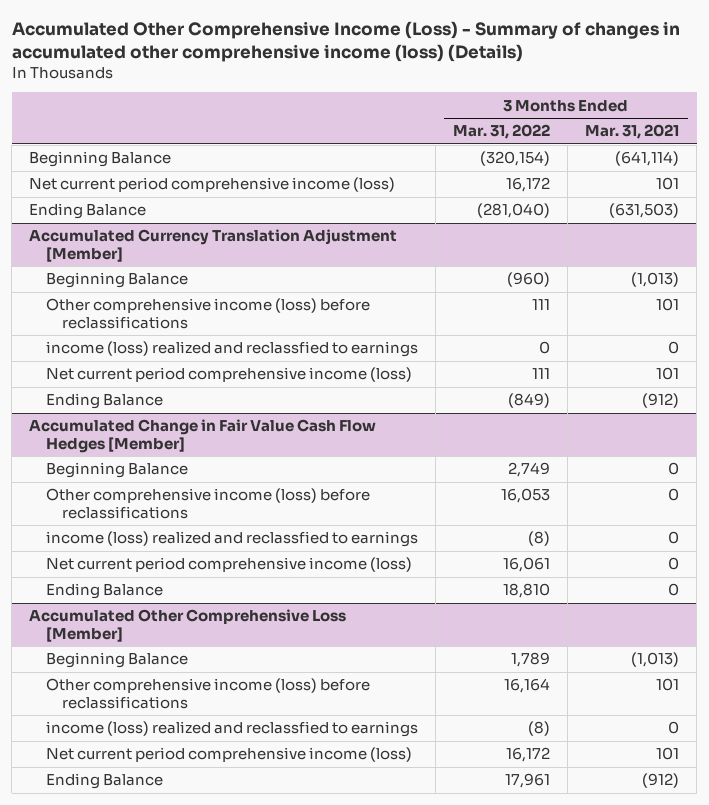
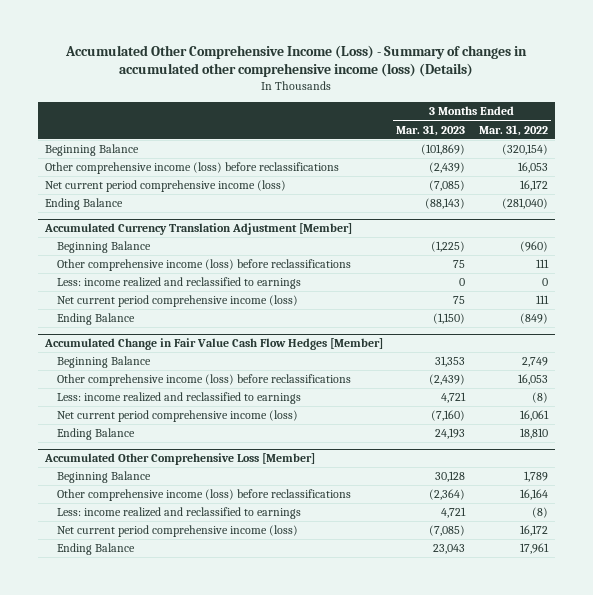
[585,124,680,140] Mar. 31, 2021 -> none
none -> [396,124,466,136] Mar. 31, 2023
none -> [44,162,339,175] Other comprehensive income (loss) before reclassifications
[45,341,418,358] income (loss) realized and reclassfied to earnings -> [57,277,302,290] Less: income realized and reclassified to earnings
[45,531,418,548] income (loss) realized and reclassfied to earnings -> [57,392,302,405] Less: income realized and reclassified to earnings
[45,721,418,738] income (loss) realized and reclassfied to earnings -> [57,507,302,520] Less: income realized and reclassified to earnings

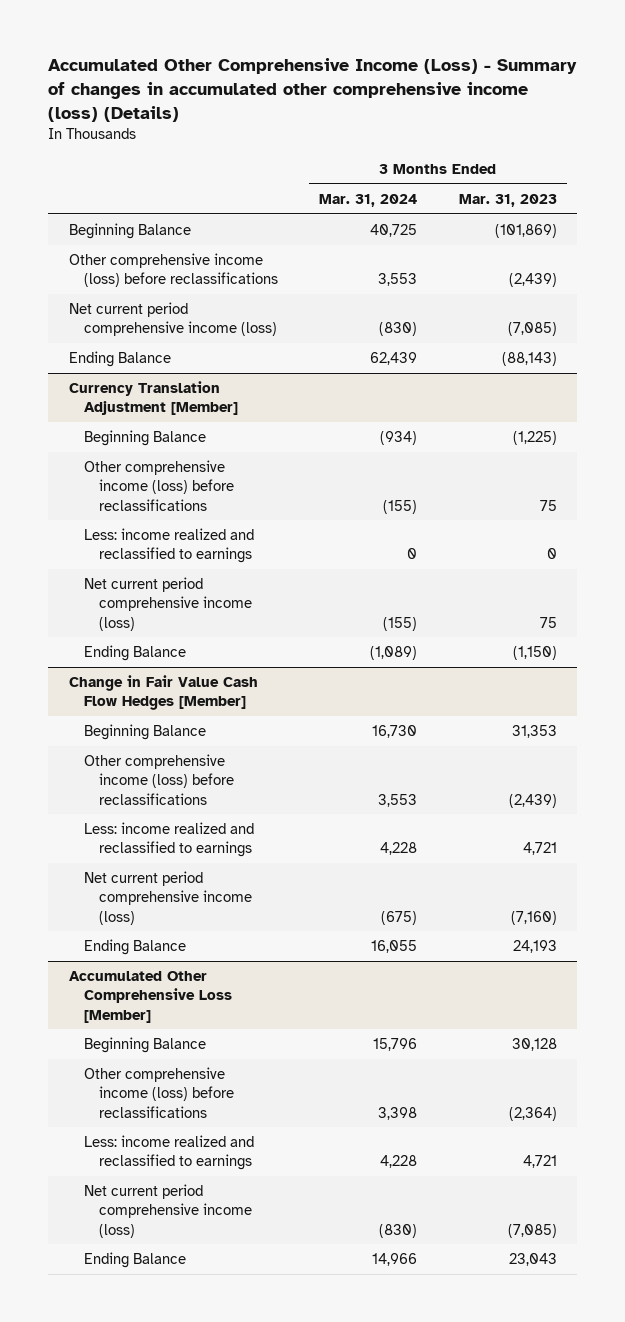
[478,124,548,136] Mar. 31, 2022 -> none
none -> [319,194,418,208] Mar. 31, 2024
[43,223,352,236] Accumulated Currency Translation Adjustment [Member] -> [68,381,238,416] Currency Translation Adjustment [Member]
[43,338,383,351] Accumulated Change in Fair Value Cash Flow Hedges [Member] -> [68,675,258,711] Change in Fair Value Cash Flow Hedges [Member]

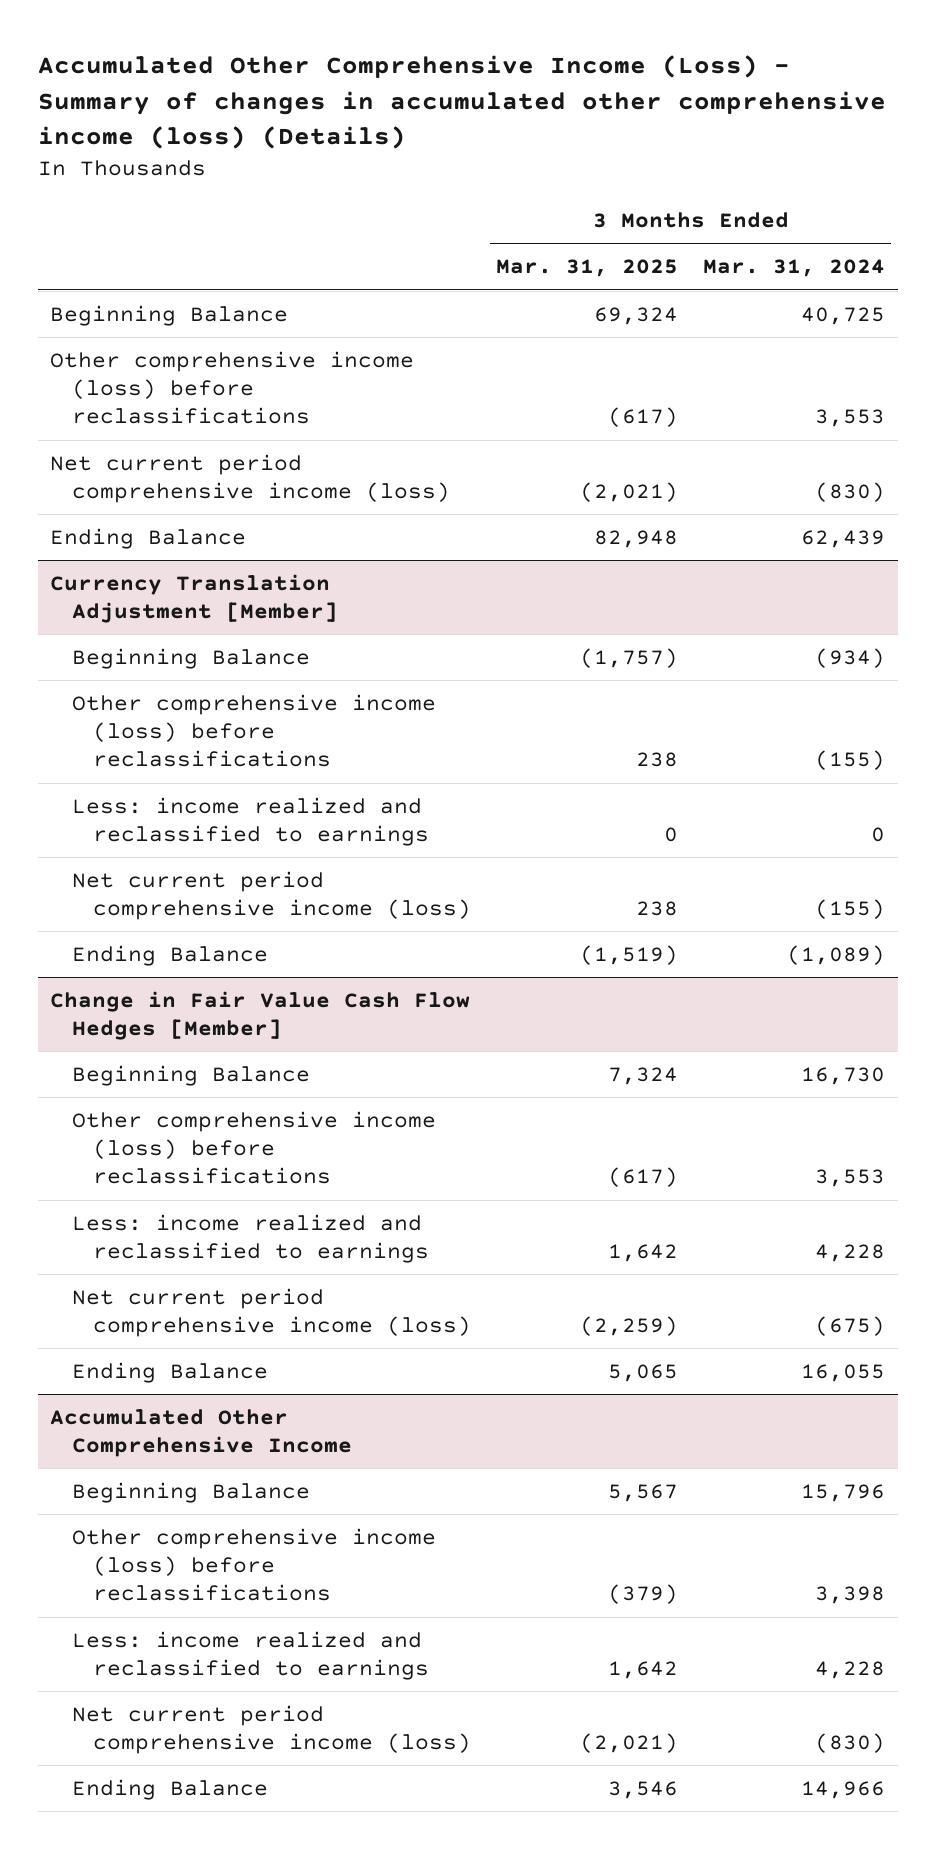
[458,194,557,208] Mar. 31, 2023 -> none
none -> [496,259,679,278] Mar. 31, 2025
[68,971,232,1023] Accumulated Other Comprehensive Loss [Member] -> [50,1408,352,1458] Accumulated Other Comprehensive Income

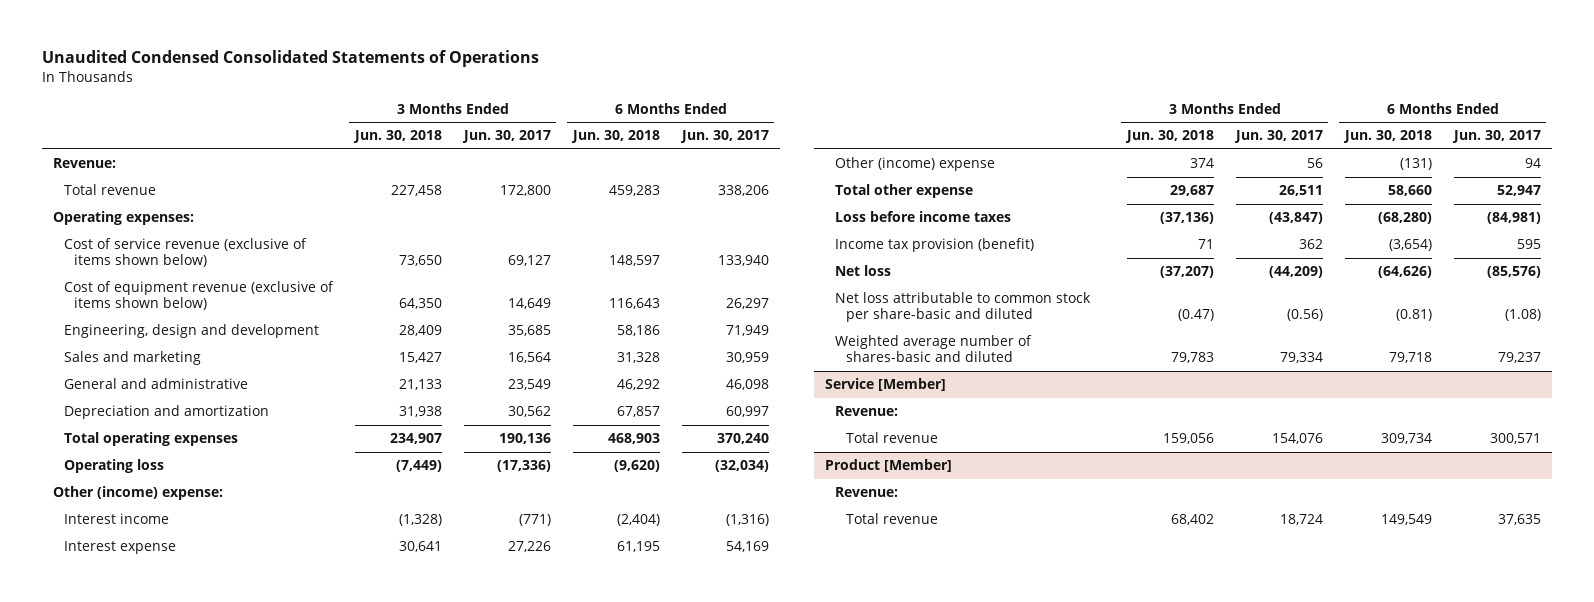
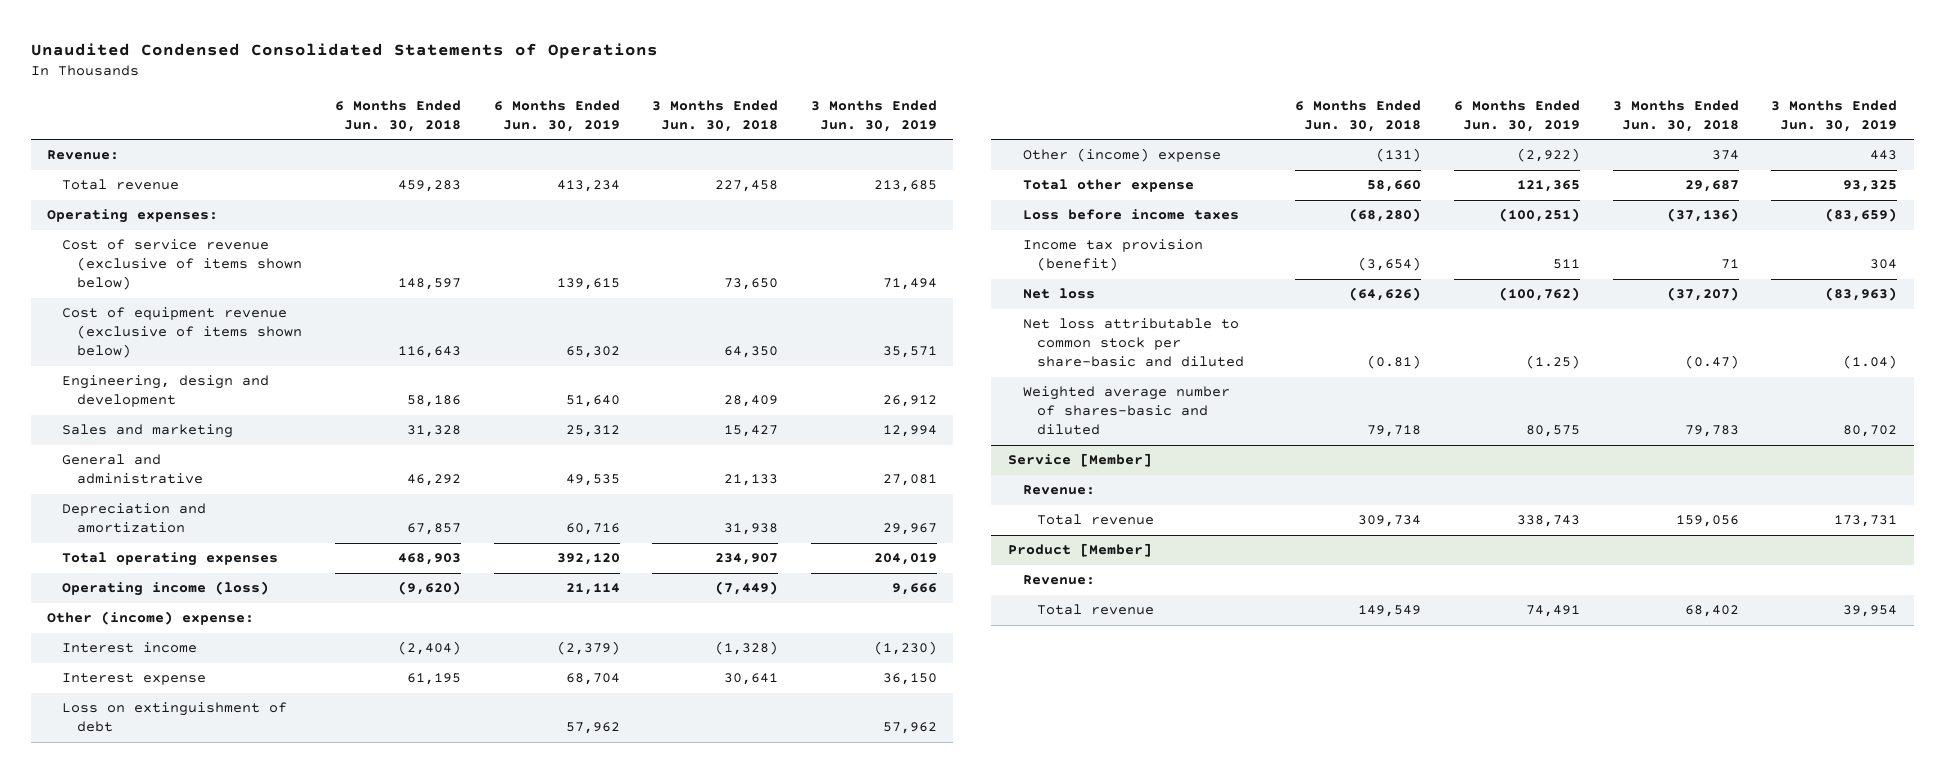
[461,130,551,144] Jun. 30, 2017 -> none
[679,130,769,144] Jun. 30, 2017 -> none
none -> [493,99,620,132] 6 Months Ended Jun. 30, 2019
none -> [811,99,938,132] 3 Months Ended Jun. 30, 2019
[63,459,164,474] Operating loss -> [62,581,270,597] Operating income (loss)
none -> [62,702,288,733] Loss on extinguishment of debt

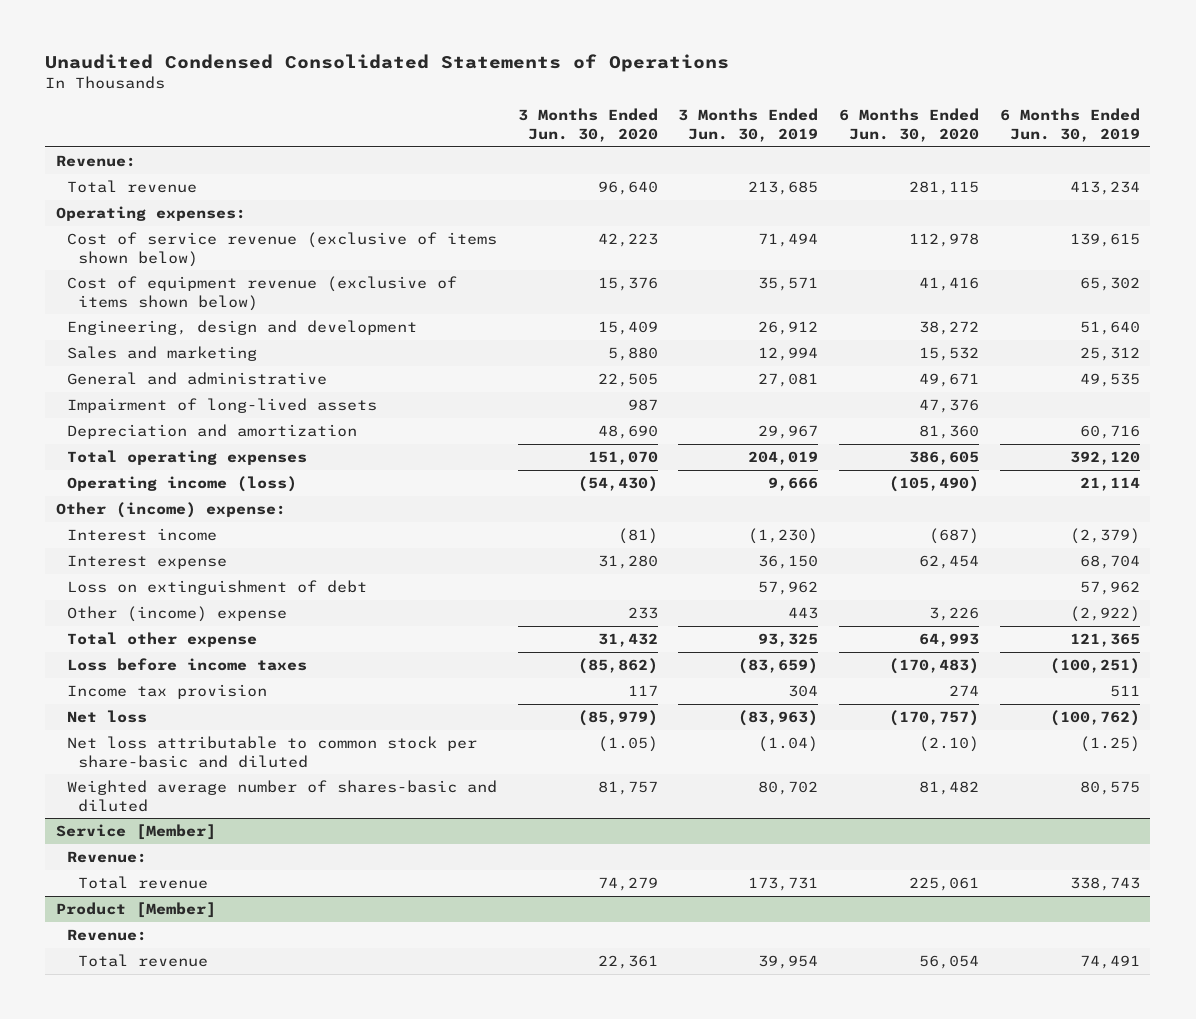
[334,99,461,132] 6 Months Ended Jun. 30, 2018 -> none
[652,99,779,132] 3 Months Ended Jun. 30, 2018 -> none
none -> [517,108,658,142] 3 Months Ended Jun. 30, 2020
none -> [839,108,980,142] 6 Months Ended Jun. 30, 2020
none -> [67,398,378,414] Impairment of long-lived assets
[1022,239,1203,272] Income tax provision (benefit) -> [67,684,268,700] Income tax provision

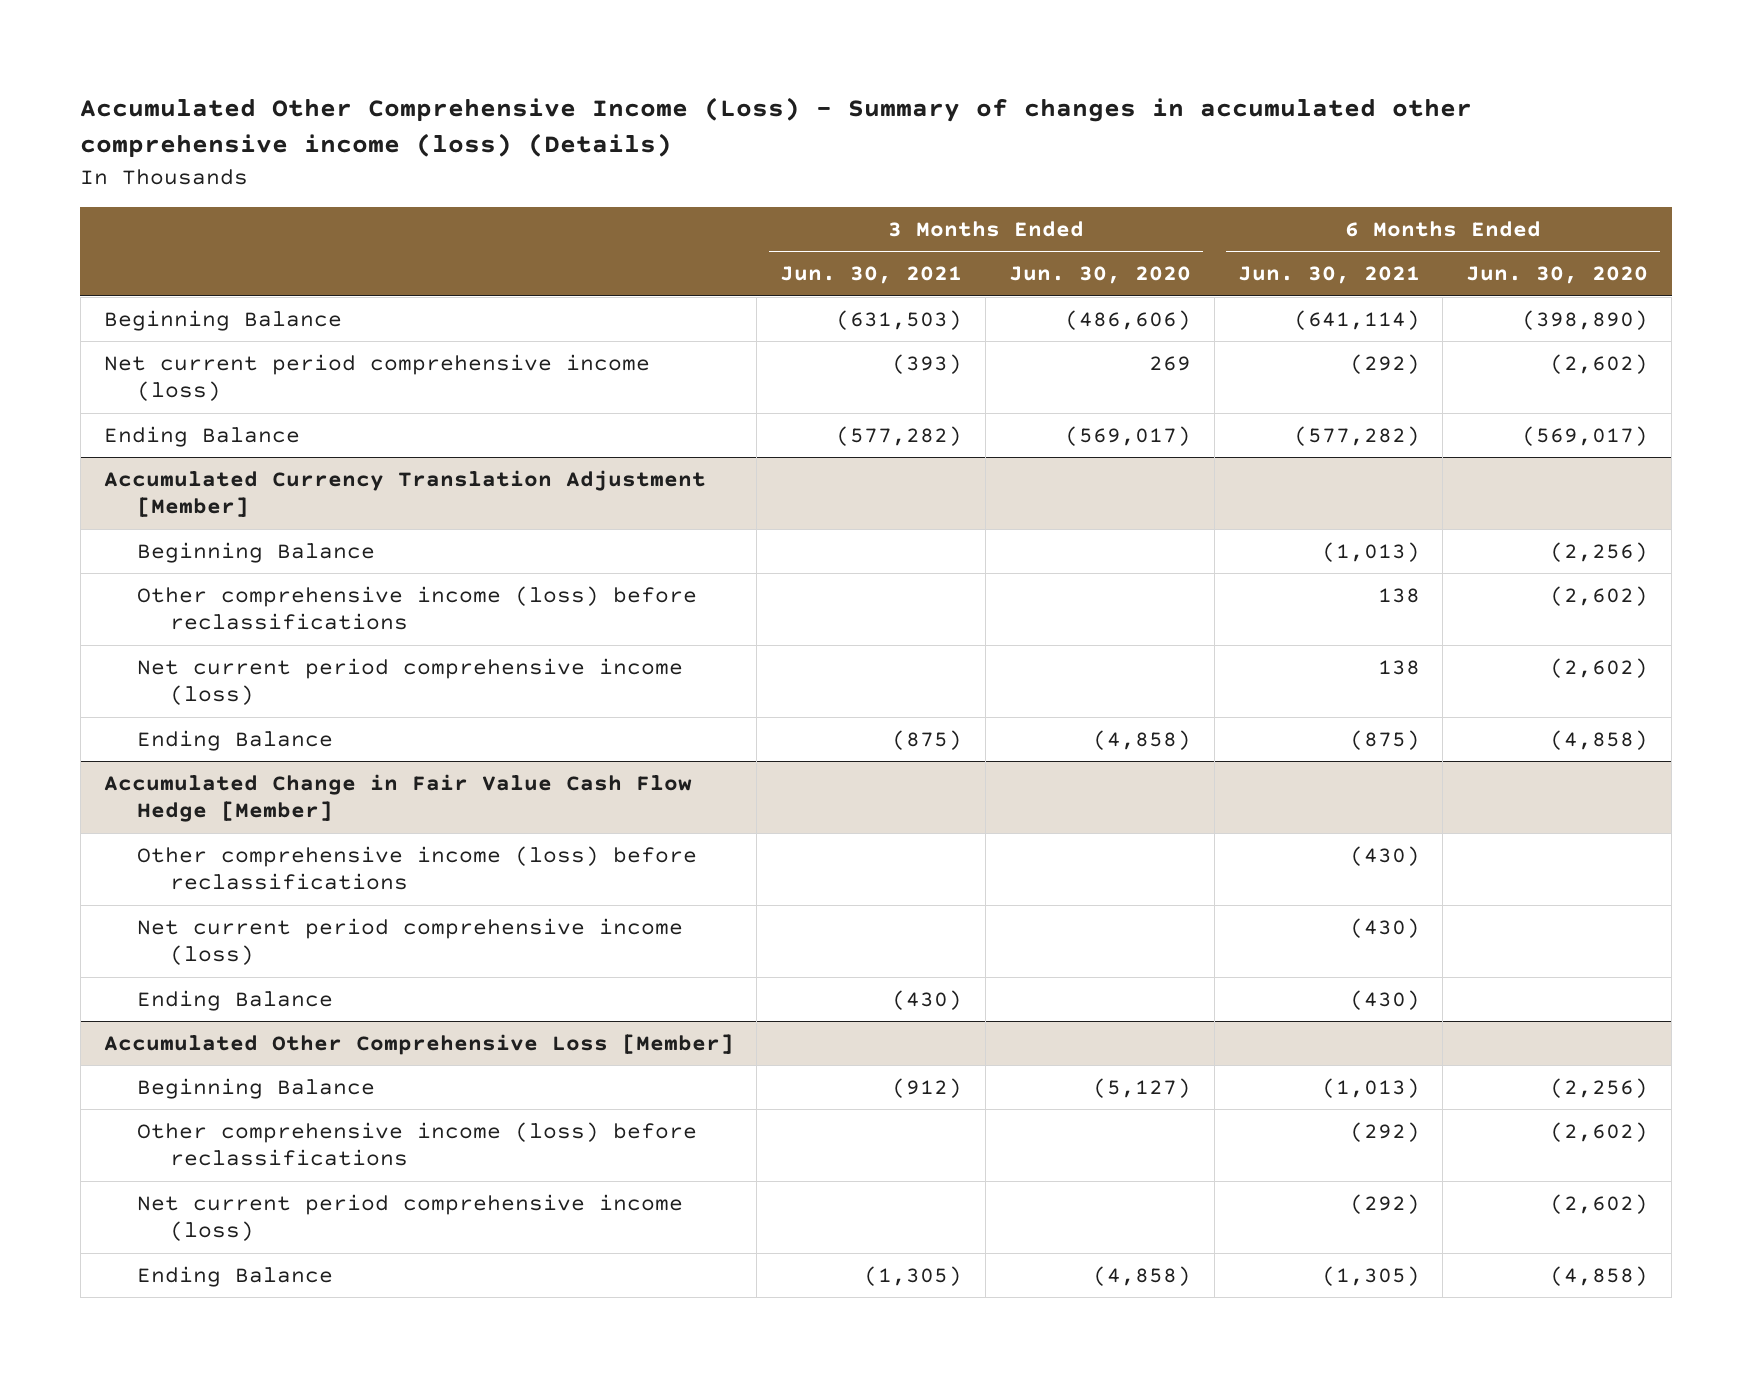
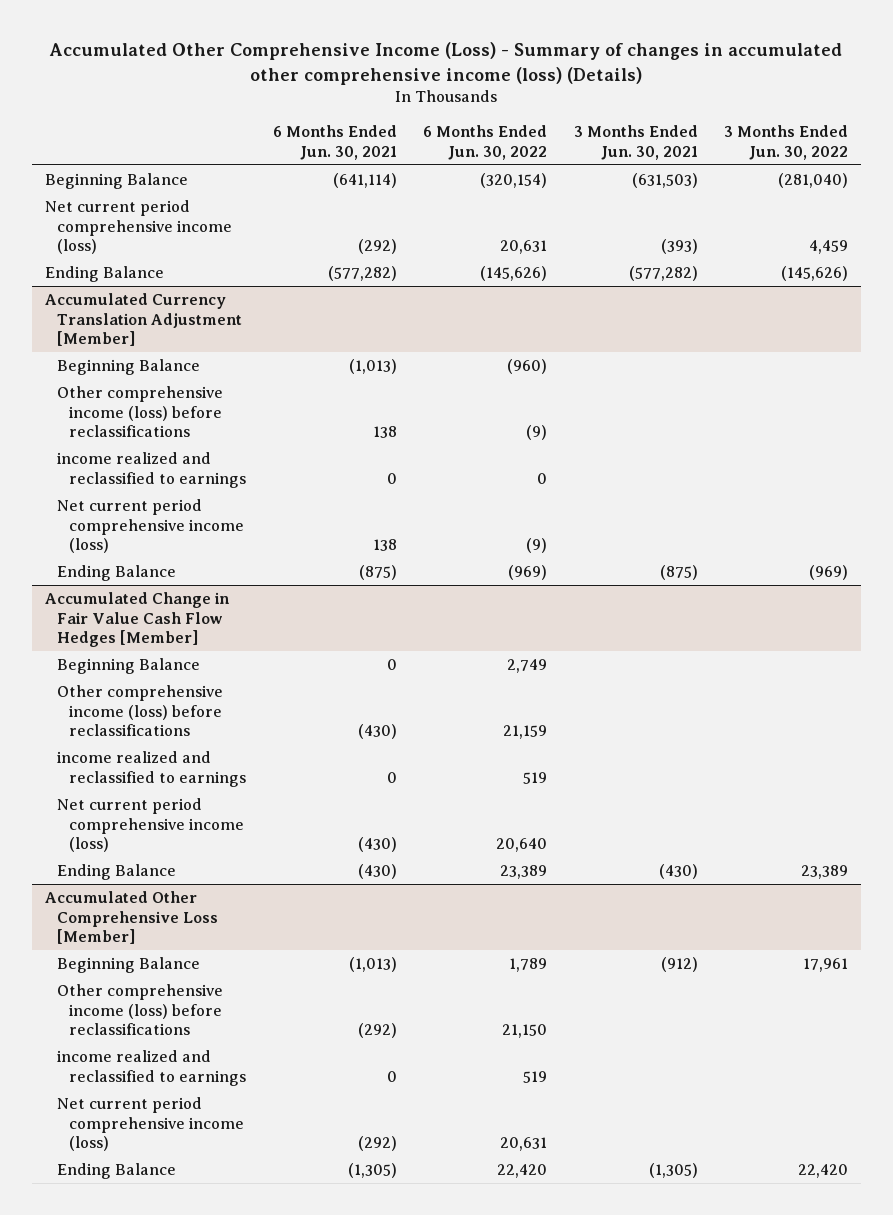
[1008,266,1191,285] Jun. 30, 2020 -> none
[1466,266,1649,285] Jun. 30, 2020 -> none
none -> [423,124,548,160] 6 Months Ended Jun. 30, 2022
none -> [723,124,848,160] 3 Months Ended Jun. 30, 2022
none -> [57,451,247,488] income realized and reclassified to earnings
[103,774,692,823] Accumulated Change in Fair Value Cash Flow Hedge [Member] -> [45,591,231,648] Accumulated Change in Fair Value Cash Flow Hedges [Member]
none -> [57,657,201,674] Beginning Balance
none -> [57,750,247,787] income realized and reclassified to earnings
none -> [57,1049,247,1086] income realized and reclassified to earnings

